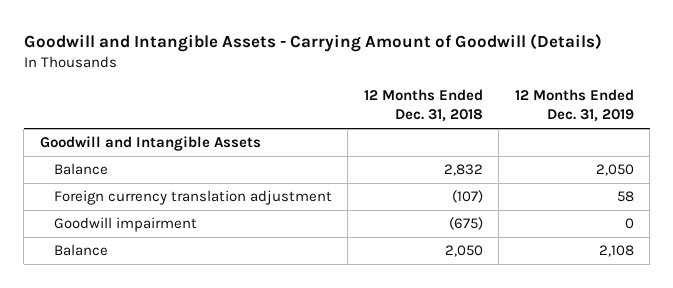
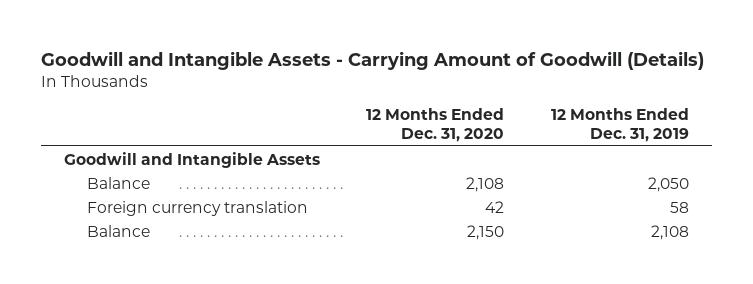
[363,89,483,123] 12 Months Ended Dec. 31, 2018 -> none
none -> [366,107,505,143] 12 Months Ended Dec. 31, 2020
[54,217,198,233] Goodwill impairment -> none
[54,190,333,206] Foreign currency translation adjustment -> [87,200,309,216] Foreign currency translation

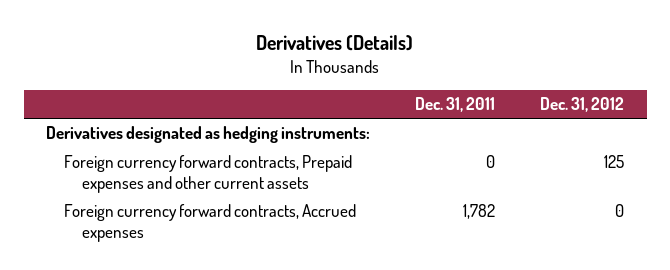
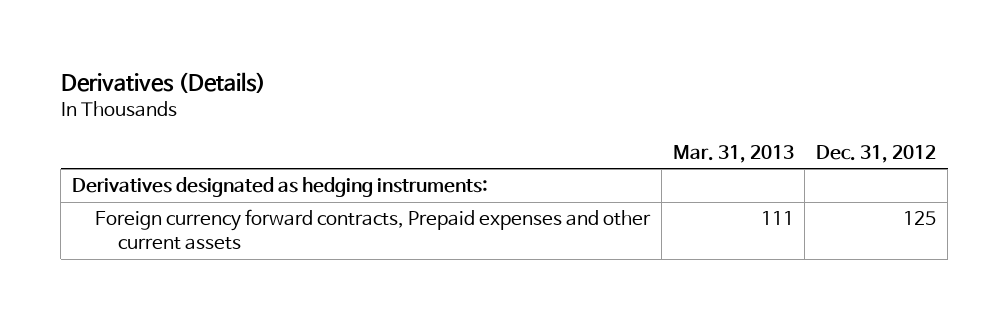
[415,97,496,113] Dec. 31, 2011 -> none
none -> [672,144,794,163] Mar. 31, 2013
[64,204,357,242] Foreign currency forward contracts, Accrued expenses -> none

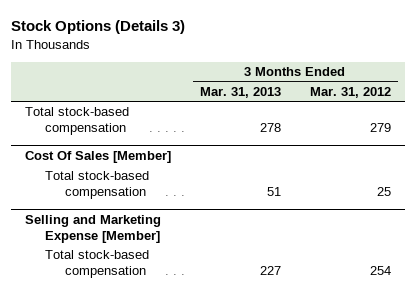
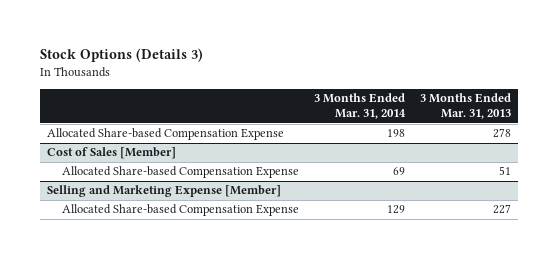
[309,86,391,98] Mar. 31, 2012 -> none
none -> [313,93,406,120] 3 Months Ended Mar. 31, 2014
[25,107,130,136] Total stock-based compensation -> [47,128,285,141] Allocated Share-based Compensation Expense
[25,151,172,164] Cost Of Sales [Member] -> [47,147,177,160] Cost of Sales [Member]
[44,171,149,200] Total stock-based compensation -> [61,166,299,179] Allocated Share-based Compensation Expense
[44,250,149,279] Total stock-based compensation -> [61,204,299,217] Allocated Share-based Compensation Expense

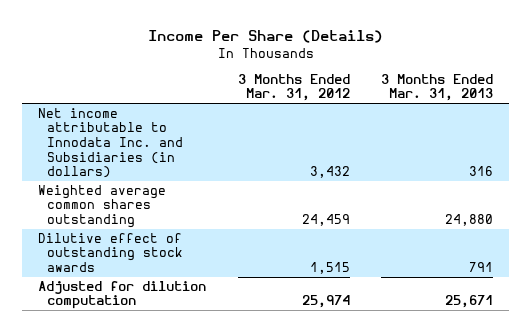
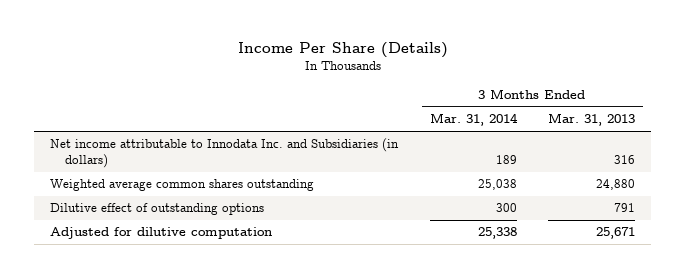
[237,73,350,102] 3 Months Ended Mar. 31, 2012 -> none
none -> [429,113,518,127] Mar. 31, 2014
[37,232,184,273] Dilutive effect of outstanding stock awards -> [49,203,264,216] Dilutive effect of outstanding options
[37,280,206,310] Adjusted for dilution computation -> [49,227,272,240] Adjusted for dilutive computation

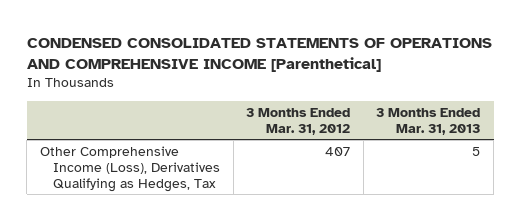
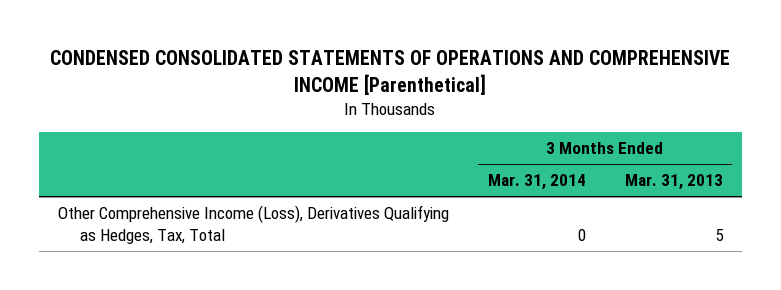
[246,107,351,135] 3 Months Ended Mar. 31, 2012 -> none
none -> [487,174,586,191] Mar. 31, 2014
[39,145,220,193] Other Comprehensive Income (Loss), Derivatives Qualifying as Hedges, Tax -> [58,205,450,244] Other Comprehensive Income (Loss), Derivatives Qualifying as Hedges, Tax, Total

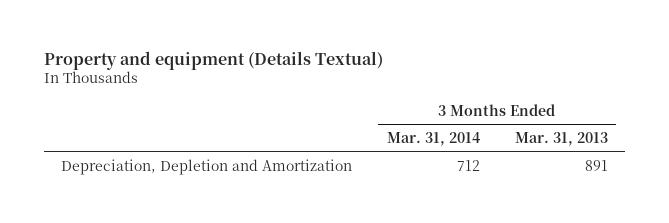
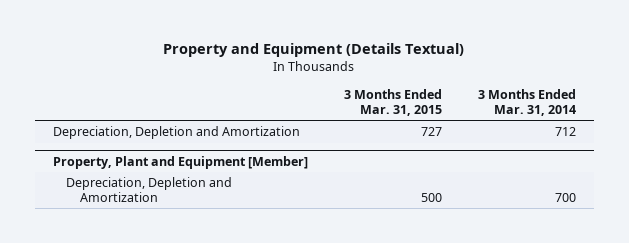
[43,50,383,70] Property and equipment (Details Textual) -> [163,43,465,58] Property and Equipment (Details Textual)
[514,131,608,146] Mar. 31, 2013 -> none
none -> [343,89,442,117] 3 Months Ended Mar. 31, 2015
none -> [52,155,308,169] Property, Plant and Equipment [Member]
none -> [66,177,233,203] Depreciation, Depletion and Amortization

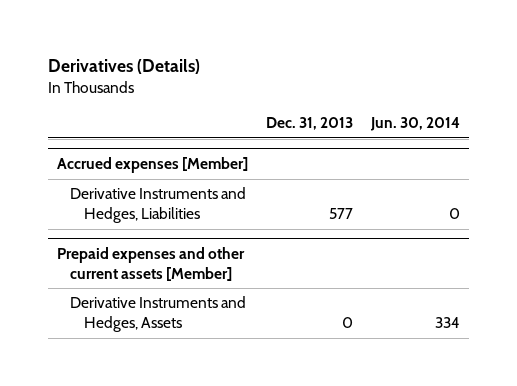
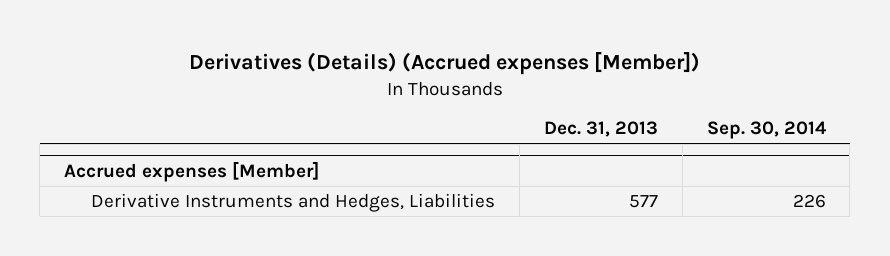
[48,58,201,74] Derivatives (Details) -> [188,52,700,76] Derivatives (Details) (Accrued expenses [Member])
[369,117,460,132] Jun. 30, 2014 -> none
none -> [706,121,827,140] Sep. 30, 2014
[57,247,246,281] Prepaid expenses and other current assets [Member] -> none
[70,296,247,333] Derivative Instruments and Hedges, Assets -> none

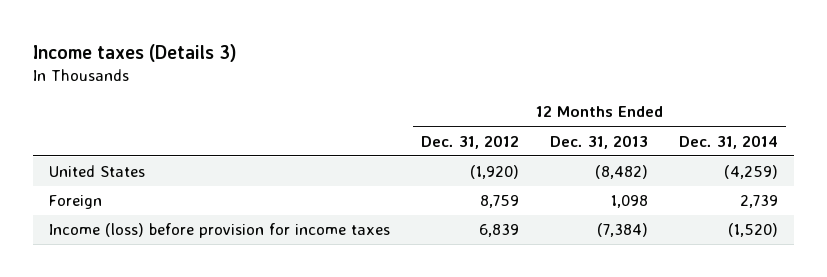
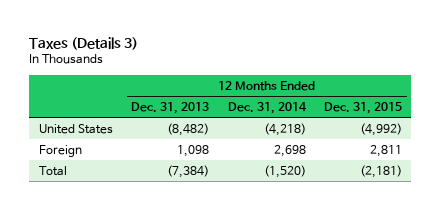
[33,43,238,62] Income taxes (Details 3) -> [29,36,139,50] Taxes (Details 3)
[421,134,520,149] Dec. 31, 2012 -> none
none -> [324,102,403,115] Dec. 31, 2015
[724,165,779,180] (4,259) -> [263,122,306,136] (4,218)
[740,195,779,209] 2,739 -> [273,144,306,157] 2,698
[48,223,390,239] Income (loss) before provision for income taxes -> [38,165,67,176] Total

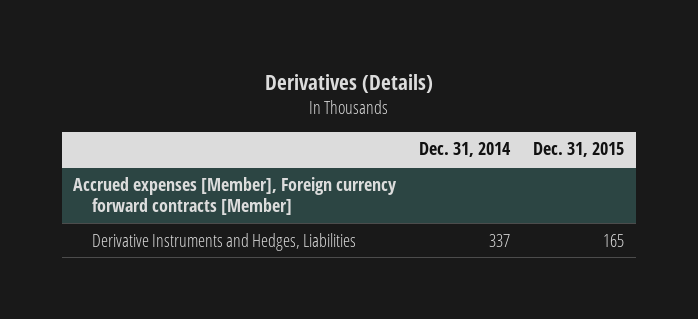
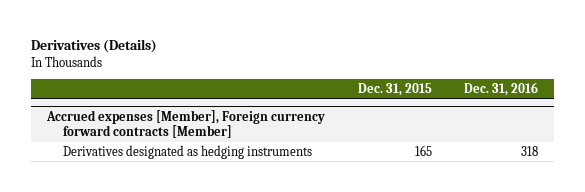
[419,142,512,158] Dec. 31, 2014 -> none
none -> [464,81,539,96] Dec. 31, 2016
[91,232,356,251] Derivative Instruments and Hedges, Liabilities -> [63,144,313,159] Derivatives designated as hedging instruments

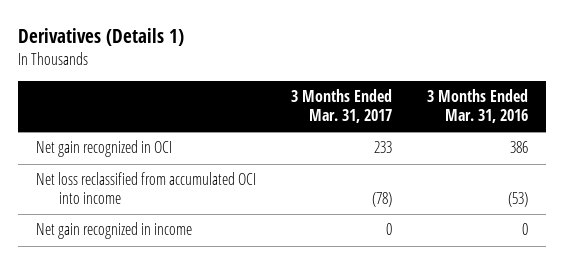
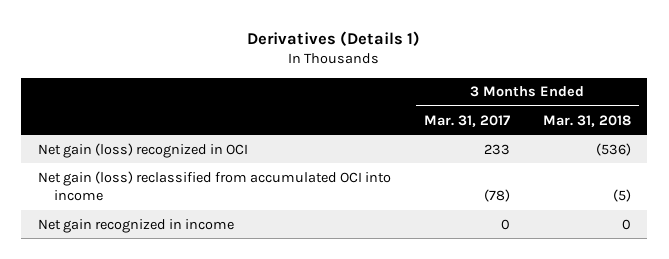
[427,89,529,124] 3 Months Ended Mar. 31, 2016 -> none
none -> [542,114,631,127] Mar. 31, 2018
[35,140,172,158] Net gain recognized in OCI -> [37,142,248,158] Net gain (loss) recognized in OCI
[35,172,256,205] Net loss reclassified from accumulated OCI into income -> [37,170,391,202] Net gain (loss) reclassified from accumulated OCI into income

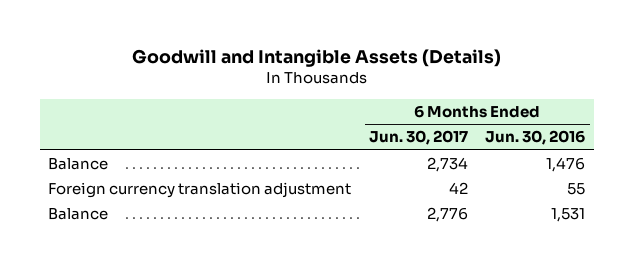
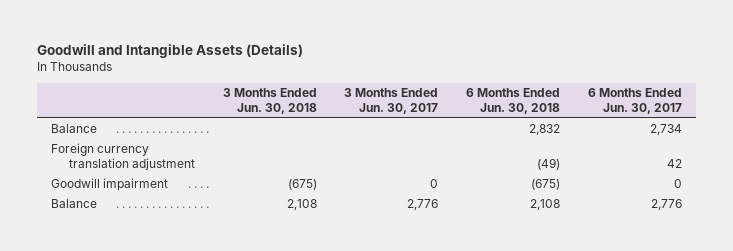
[485,130,586,146] Jun. 30, 2016 -> none
none -> [222,88,317,114] 3 Months Ended Jun. 30, 2018
none -> [344,88,439,114] 3 Months Ended Jun. 30, 2017
none -> [466,88,561,114] 6 Months Ended Jun. 30, 2018
none -> [50,178,168,192] Goodwill impairment

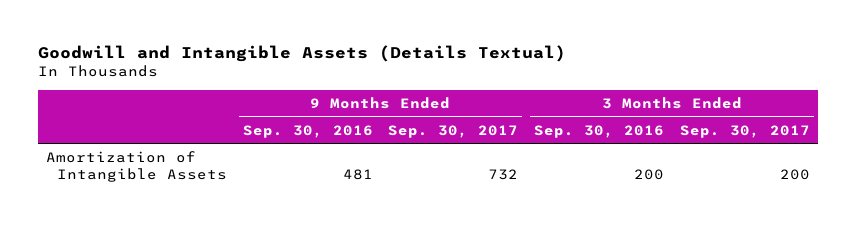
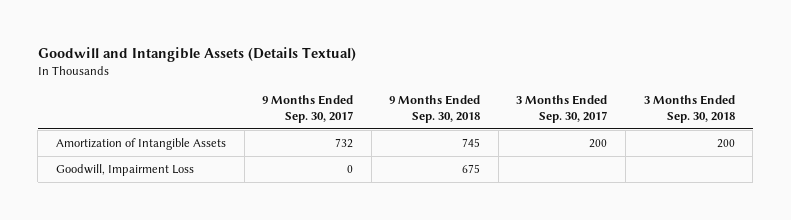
[242,124,373,138] Sep. 30, 2016 -> none
[534,124,665,138] Sep. 30, 2016 -> none
none -> [389,95,481,124] 9 Months Ended Sep. 30, 2018
none -> [643,95,735,124] 3 Months Ended Sep. 30, 2018
none -> [56,163,195,176] Goodwill, Impairment Loss

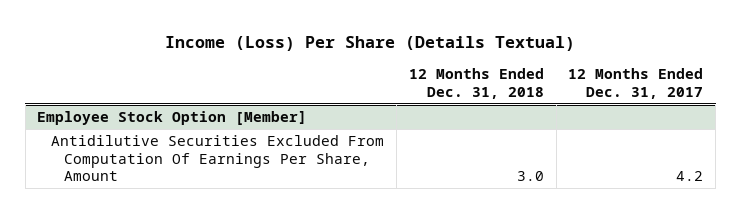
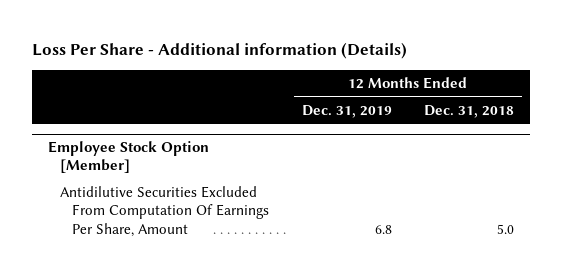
[165,35,576,51] Income (Loss) Per Share (Details Textual) -> [31,41,407,59] Loss Per Share - Additional information (Details)
[568,68,704,99] 12 Months Ended Dec. 31, 2017 -> none
none -> [301,105,392,119] Dec. 31, 2019
[516,171,544,182] 3.0 -> [497,223,515,234] 5.0

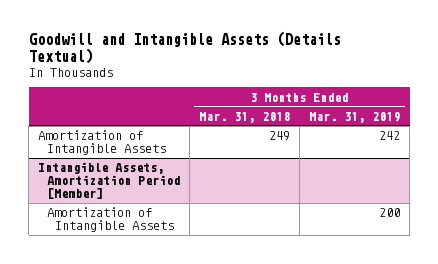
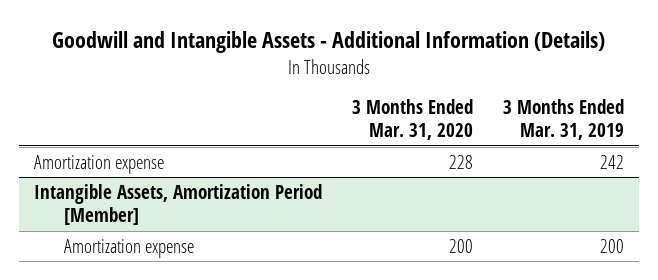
[28,31,341,65] Goodwill and Intangible Assets (Details Textual) -> [52,31,606,54] Goodwill and Intangible Assets - Additional Information (Details)
[198,111,290,123] Mar. 31, 2018 -> none
none -> [352,99,474,141] 3 Months Ended Mar. 31, 2020
[38,130,166,156] Amortization of Intangible Assets -> [34,154,165,174] Amortization expense
[46,207,174,233] Amortization of Intangible Assets -> [63,238,194,258] Amortization expense

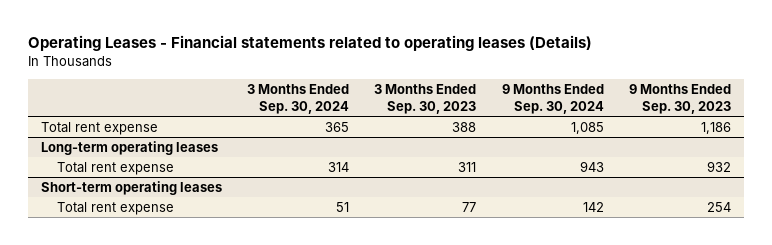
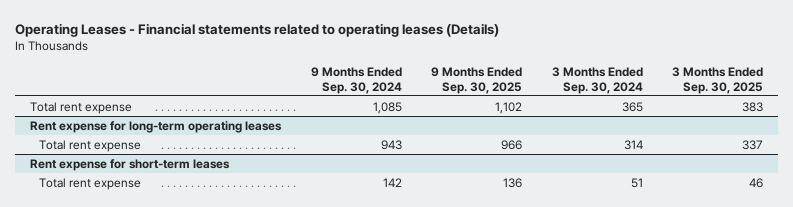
[374,84,477,114] 3 Months Ended Sep. 30, 2023 -> none
[629,84,732,114] 9 Months Ended Sep. 30, 2023 -> none
none -> [431,66,523,94] 9 Months Ended Sep. 30, 2025
none -> [672,66,764,94] 3 Months Ended Sep. 30, 2025
[40,140,218,155] Long-term operating leases -> [30,120,283,133] Rent expense for long-term operating leases
[40,180,222,195] Short-term operating leases -> [30,158,231,171] Rent expense for short-term leases

